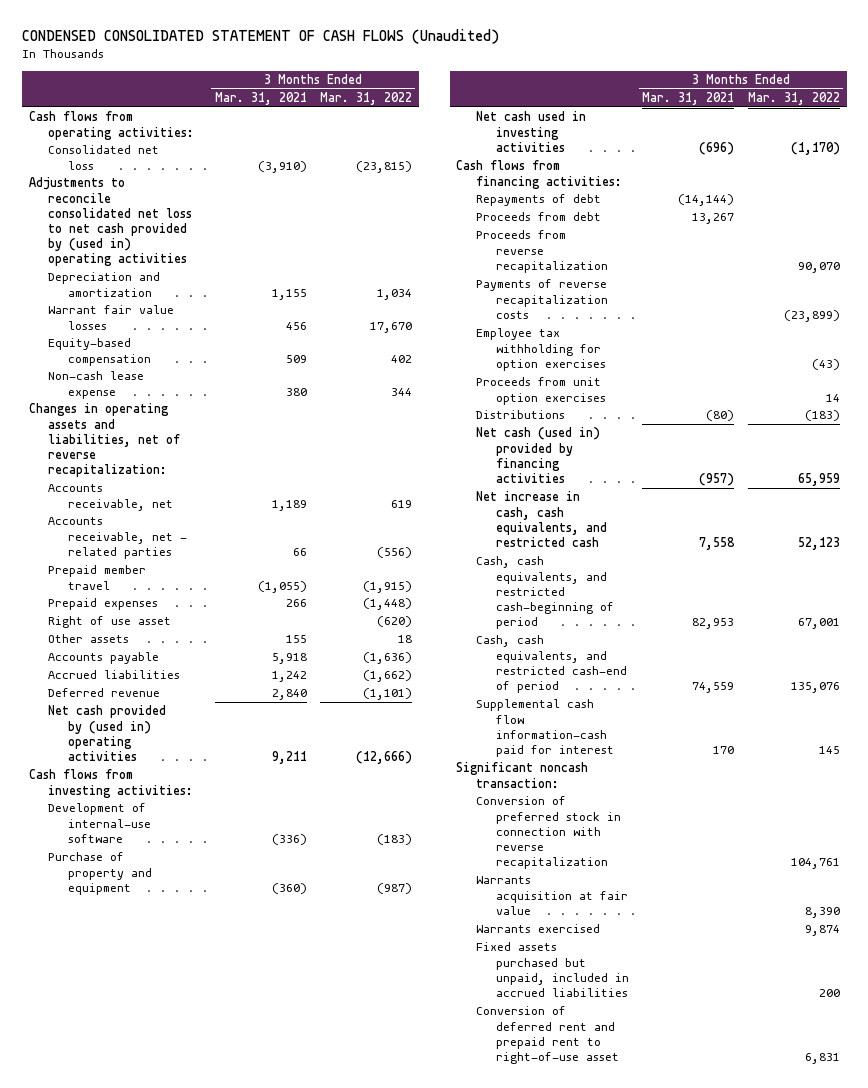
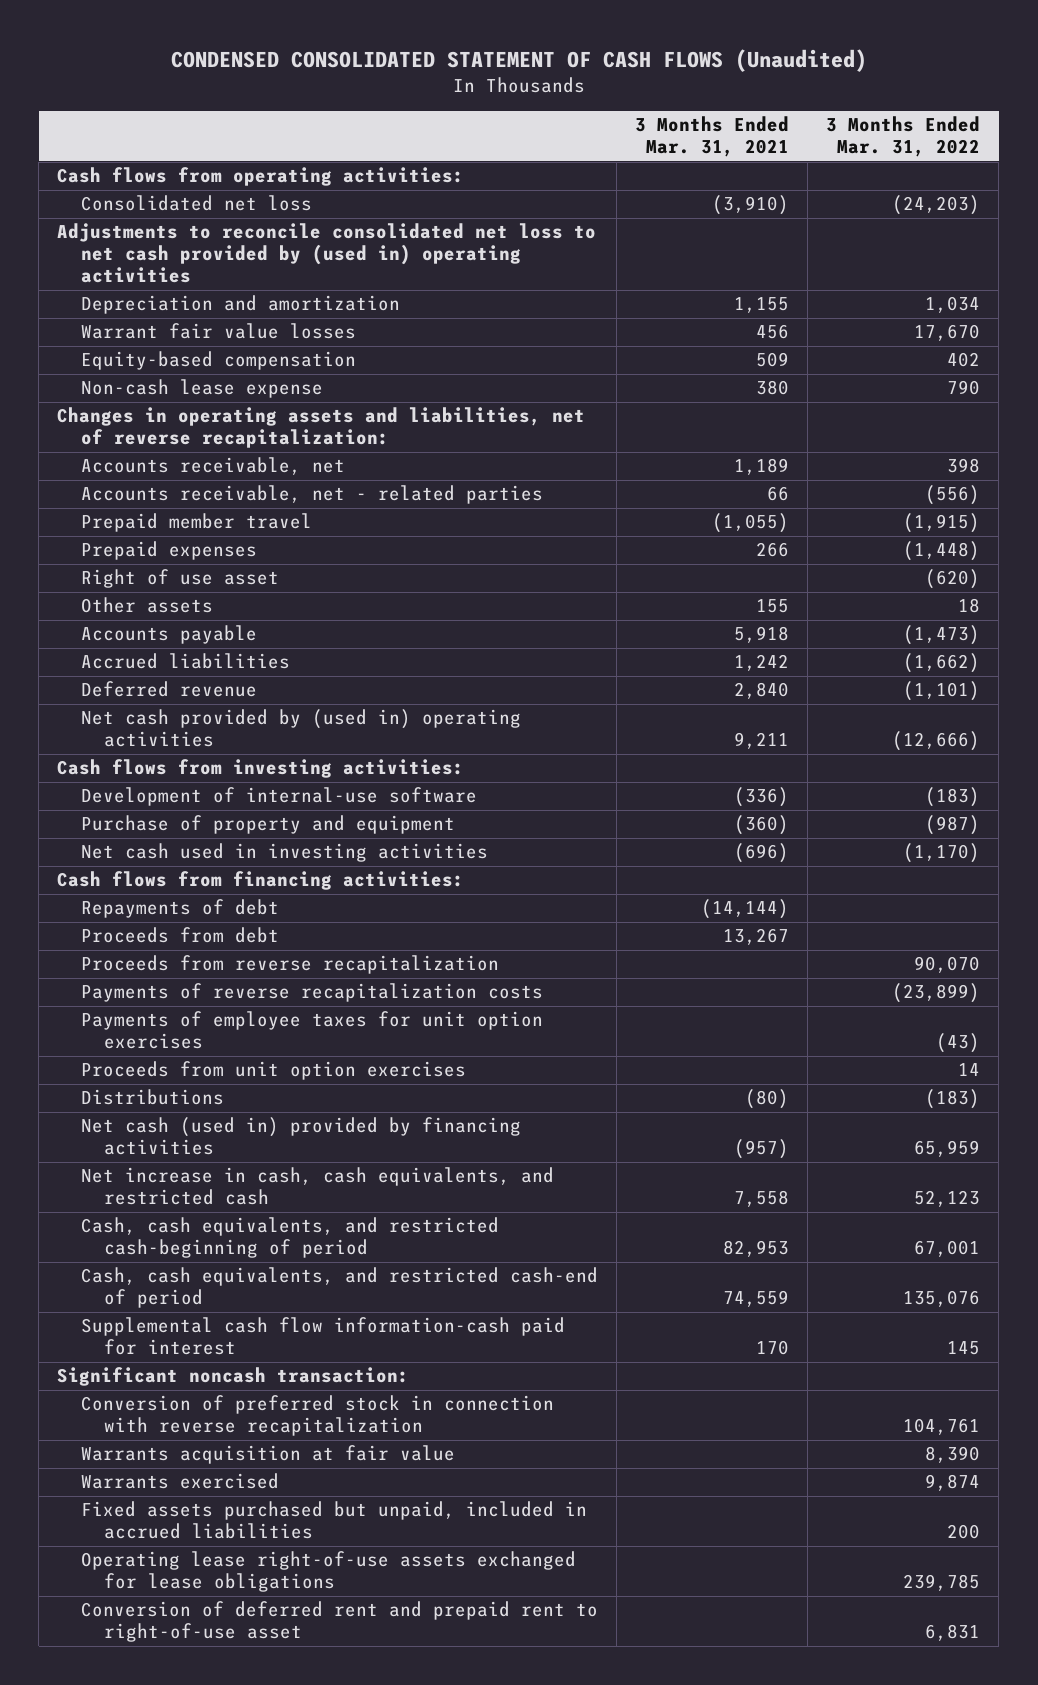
[355,160,412,173] (23,815) -> [892,195,981,216] (24,203)
[390,387,412,396] 344 -> [947,380,981,396] 790
[390,499,412,508] 619 -> [947,458,981,474] 398
[362,652,412,665] (1,636) -> [903,625,981,646] (1,473)
[476,328,607,371] Employee tax withholding for option exercises -> [80,1011,543,1050] Payments of employee taxes for unit option exercises
none -> [80,1551,576,1593] Operating lease right-of-use assets exchanged for lease obligations

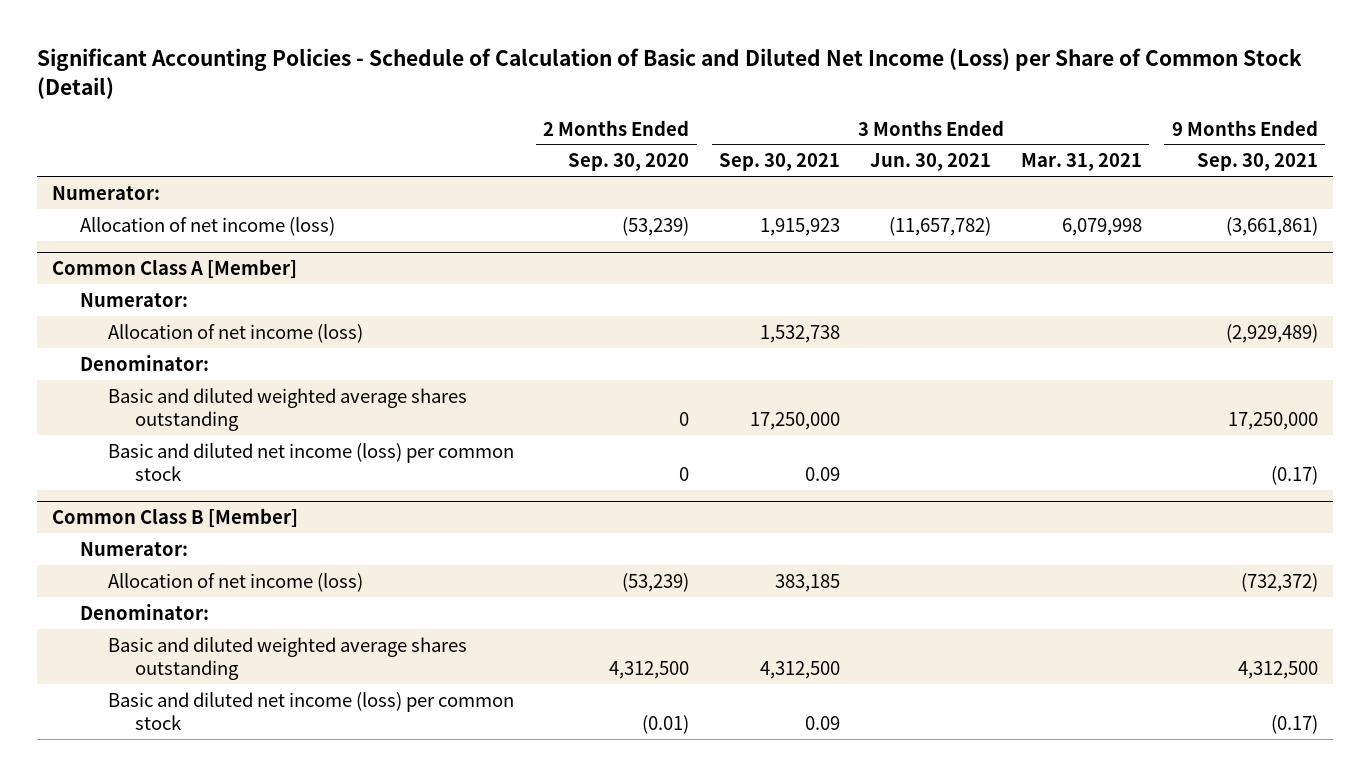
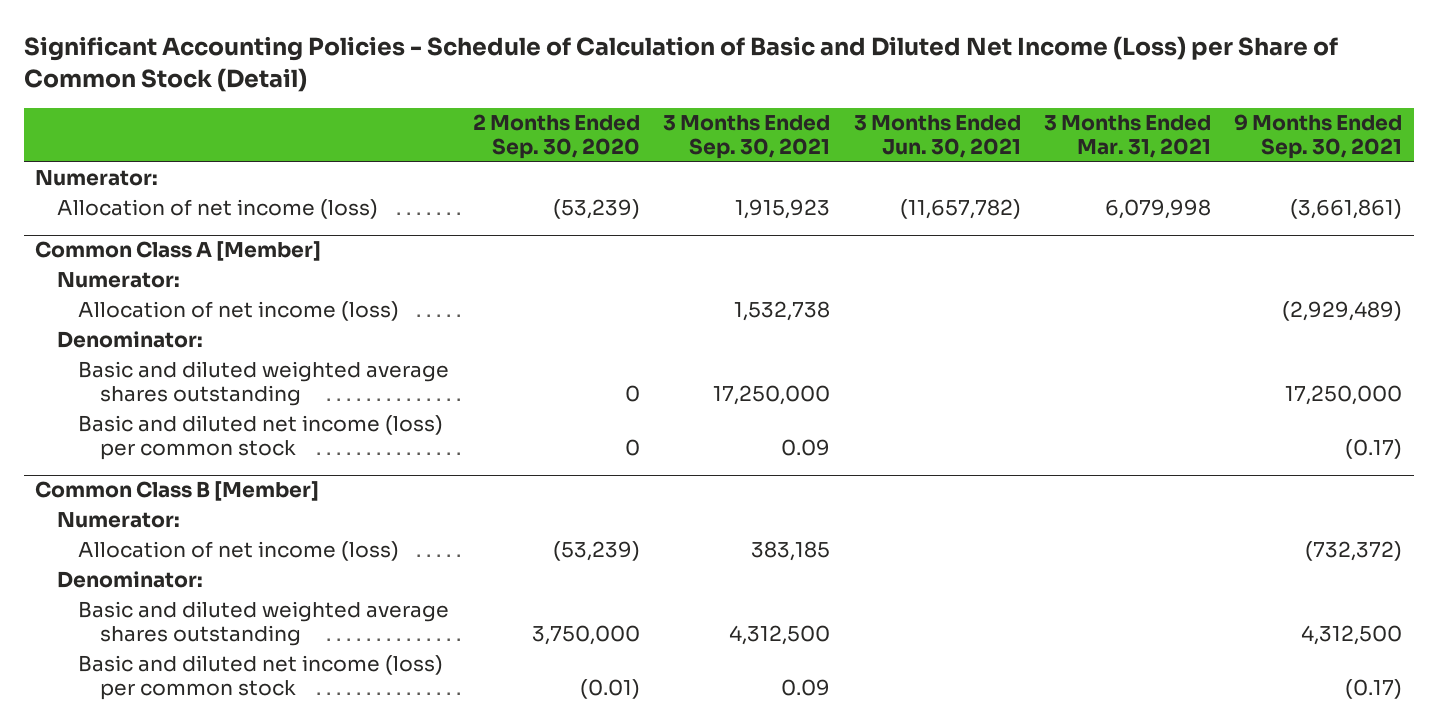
[609,660,690,679] 4,312,500 -> [531,625,640,646] 3,750,000

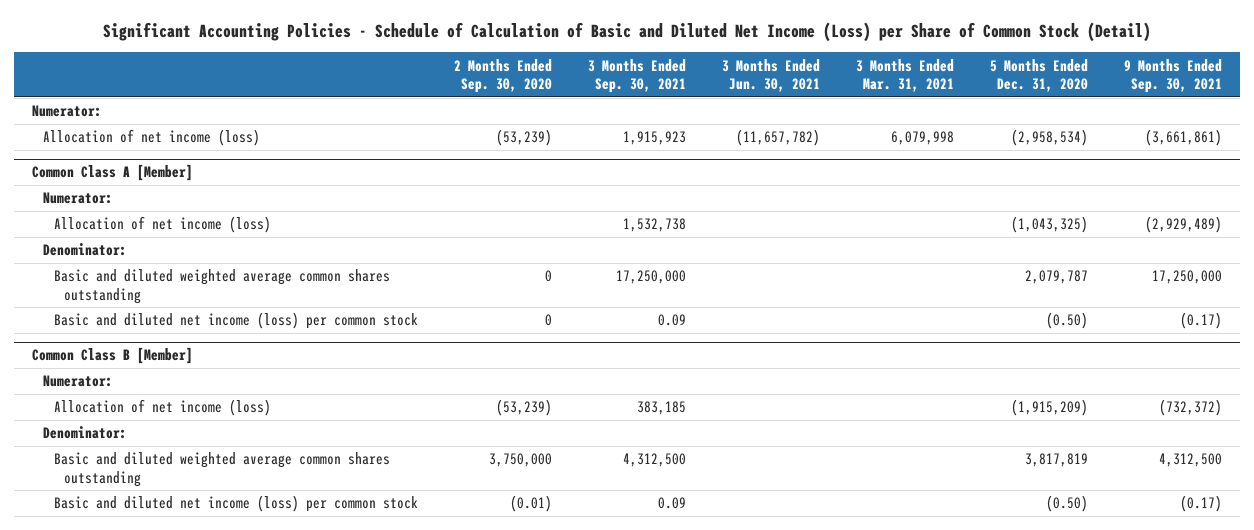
none -> [989,58,1088,93] 5 Months Ended Dec. 31, 2020
[78,361,450,407] Basic and diluted weighted average shares outstanding -> [53,269,390,304] Basic and diluted weighted average common shares outstanding
[78,601,450,647] Basic and diluted weighted average shares outstanding -> [53,452,390,487] Basic and diluted weighted average common shares outstanding

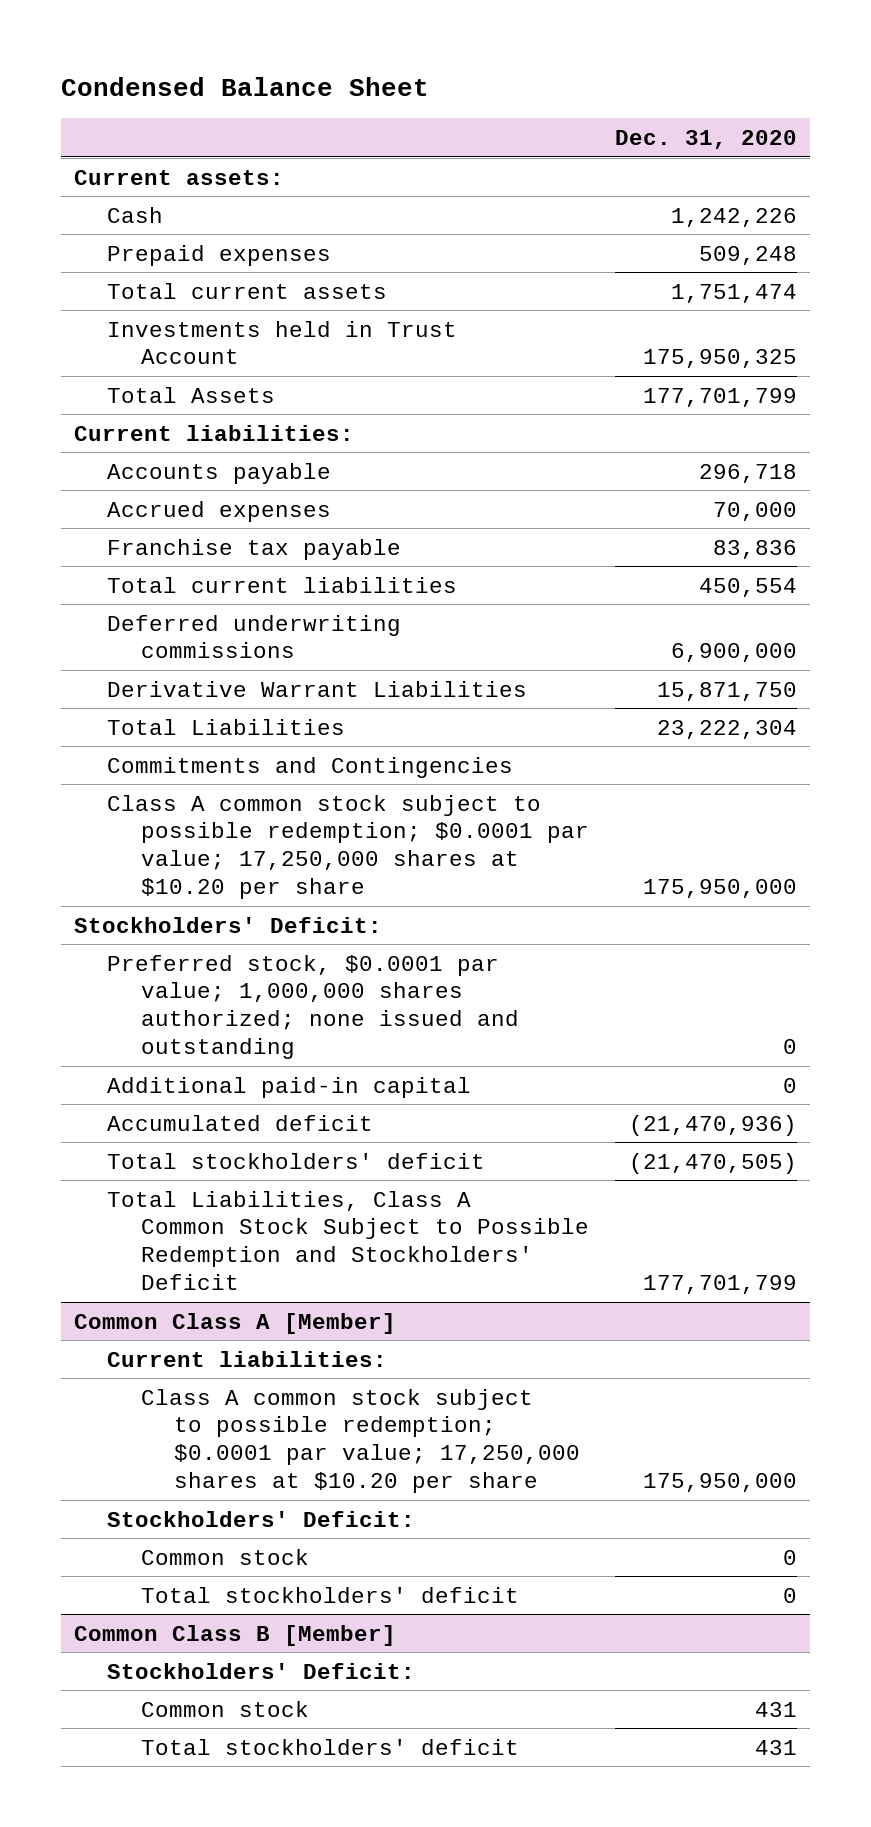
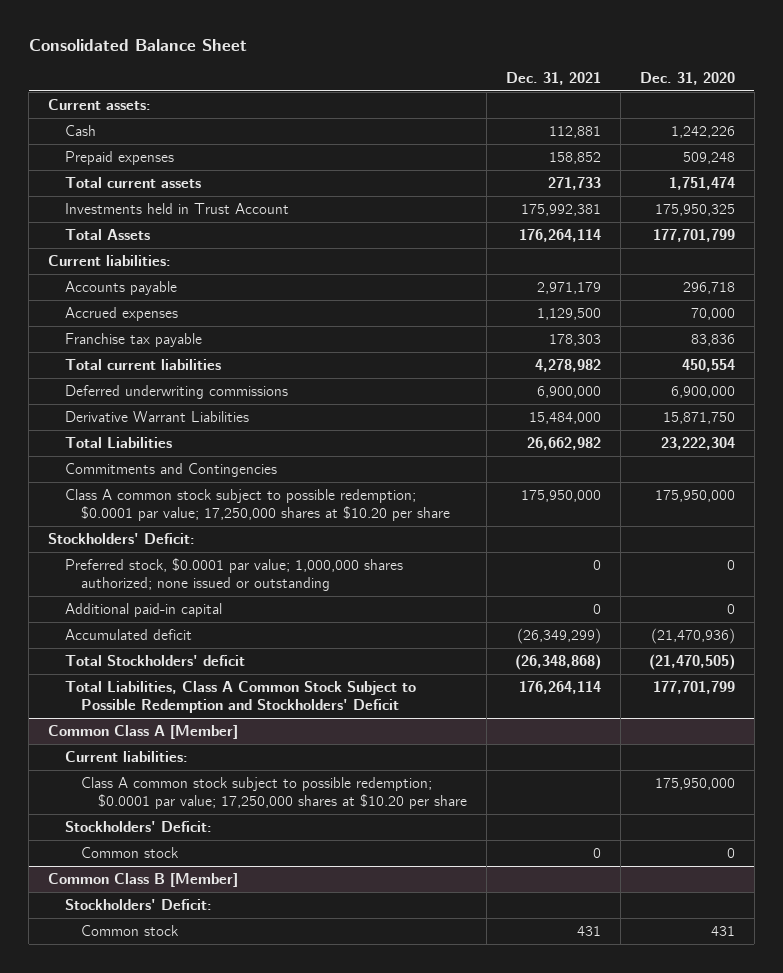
[61,76,430,96] Condensed Balance Sheet -> [28,38,247,51] Consolidated Balance Sheet
none -> [505,72,601,86] Dec. 31, 2021
[107,954,519,1060] Preferred stock, $0.0001 par value; 1,000,000 shares authorized; none issued and outstanding -> [64,557,403,592] Preferred stock, $0.0001 par value; 1,000,000 shares authorized; none issued or outstanding
[107,1152,486,1169] Total stockholders' deficit -> [64,654,245,666] Total Stockholders' deficit
[140,1586,519,1603] Total stockholders' deficit -> none
[140,1738,519,1755] Total stockholders' deficit -> none

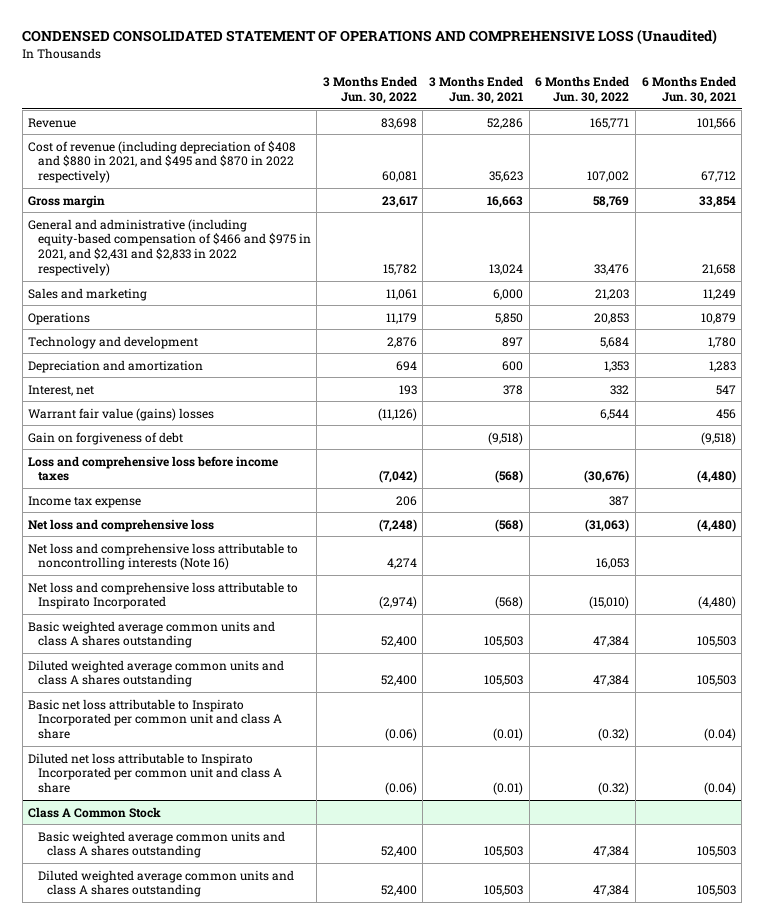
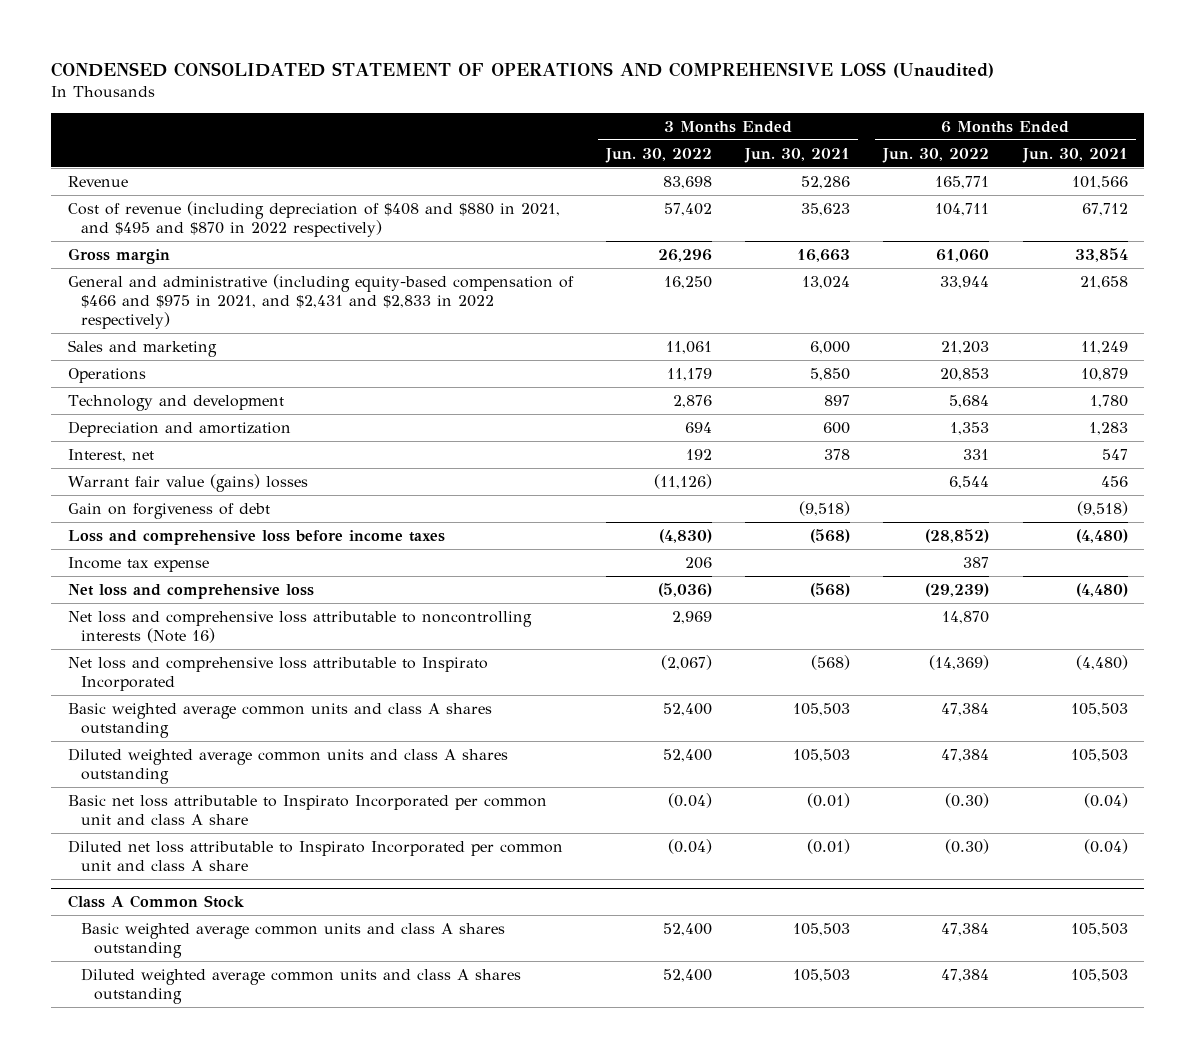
[381,171,417,183] 60,081 -> [663,202,712,216] 57,402
[587,171,630,183] 107,002 -> [935,202,990,216] 104,711
[381,195,418,208] 23,617 -> [657,248,712,262] 26,296
[593,195,630,208] 58,769 -> [936,248,990,262] 61,060
[382,264,417,276] 15,782 -> [663,275,712,289] 16,250
[594,264,630,276] 33,476 -> [940,275,990,289] 33,944
[398,384,417,395] 193 -> [685,448,712,460] 192
[610,384,630,395] 332 -> [963,448,990,460] 331
[378,470,417,484] (7,042) -> [658,528,712,543] (4,830)
[584,470,630,484] (30,676) -> [925,528,990,543] (28,852)
[378,518,417,532] (7,248) -> [657,582,712,597] (5,036)
[585,518,630,532] (31,063) -> [925,582,990,597] (29,239)
[386,558,417,570] 4,274 -> [671,610,712,624] 2,969
[596,558,630,570] 16,053 -> [942,610,990,624] 14,870
[378,596,417,610] (2,974) -> [660,654,712,670] (2,067)
[589,596,630,610] (15,010) -> [929,654,990,670] (14,369)
[384,728,417,742] (0.06) -> [667,792,712,808] (0.04)
[598,728,630,742] (0.32) -> [945,792,990,808] (0.30)
[384,782,417,796] (0.06) -> [667,838,712,854] (0.04)
[598,782,630,796] (0.32) -> [945,838,990,854] (0.30)

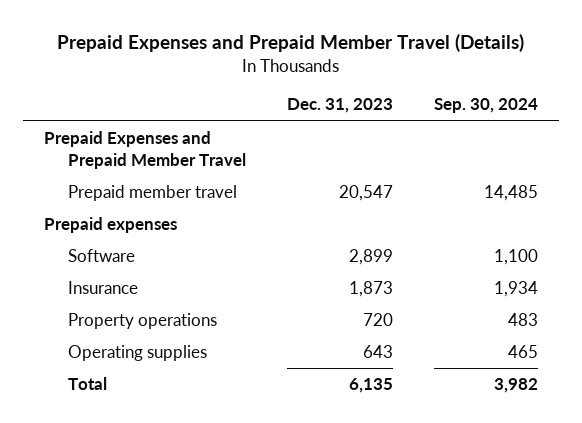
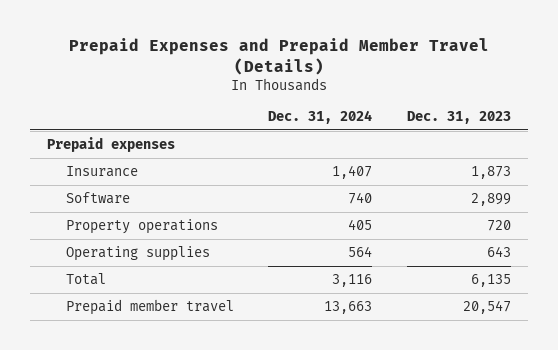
[434,98,539,114] Sep. 30, 2024 -> none
none -> [268,110,373,125] Dec. 31, 2024
[43,131,247,169] Prepaid Expenses and Prepaid Member Travel -> none
[68,249,136,263] Software -> [66,192,131,205] Software
[68,185,238,202] Prepaid member travel -> [66,299,235,316] Prepaid member travel

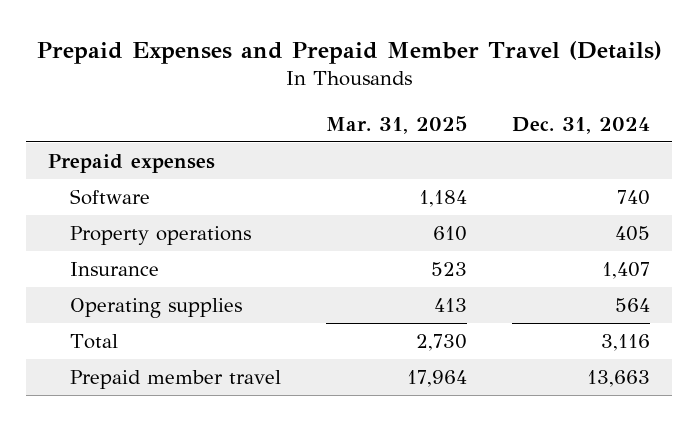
[406,111,511,125] Dec. 31, 2023 -> none
none -> [326,115,468,134] Mar. 31, 2025
[66,166,139,178] Insurance -> [70,262,160,277] Insurance

